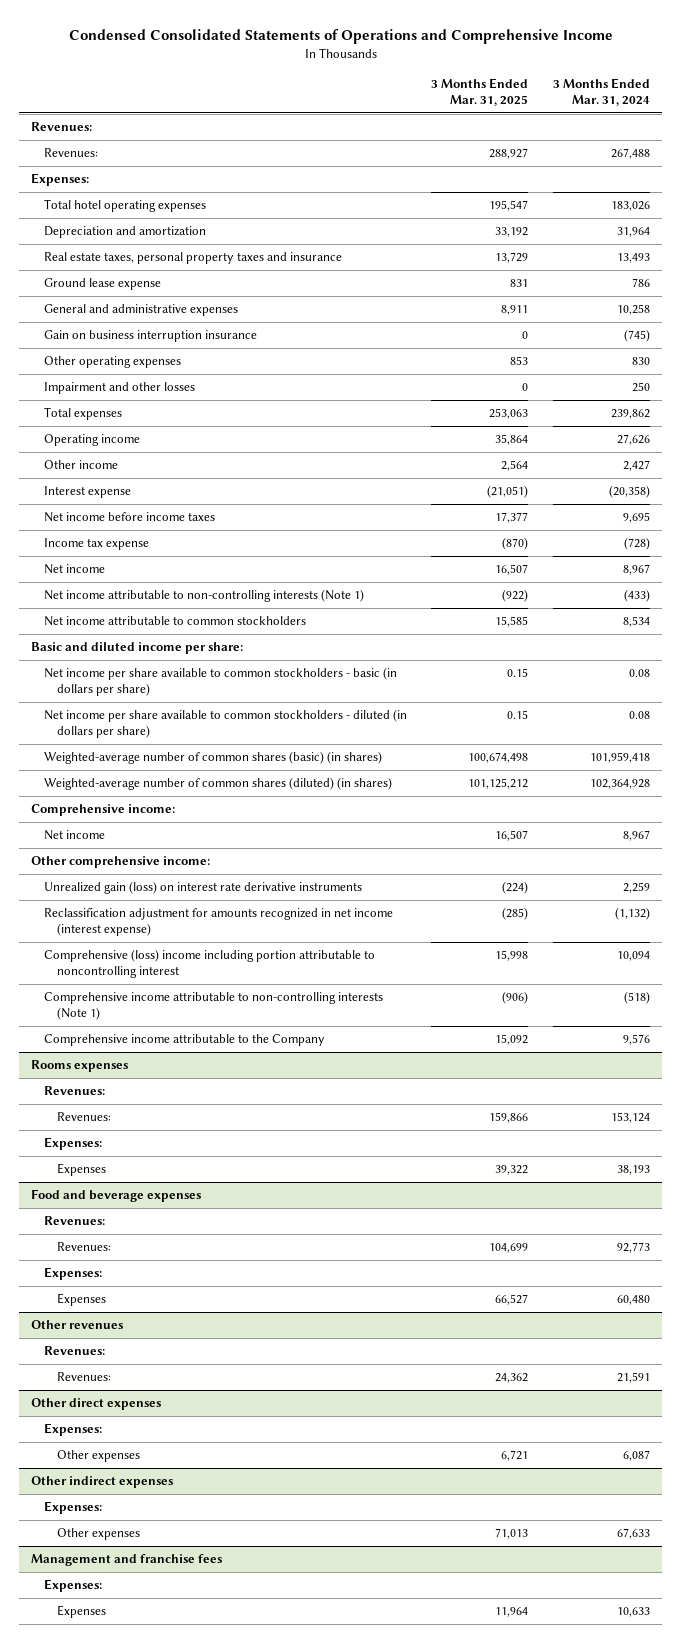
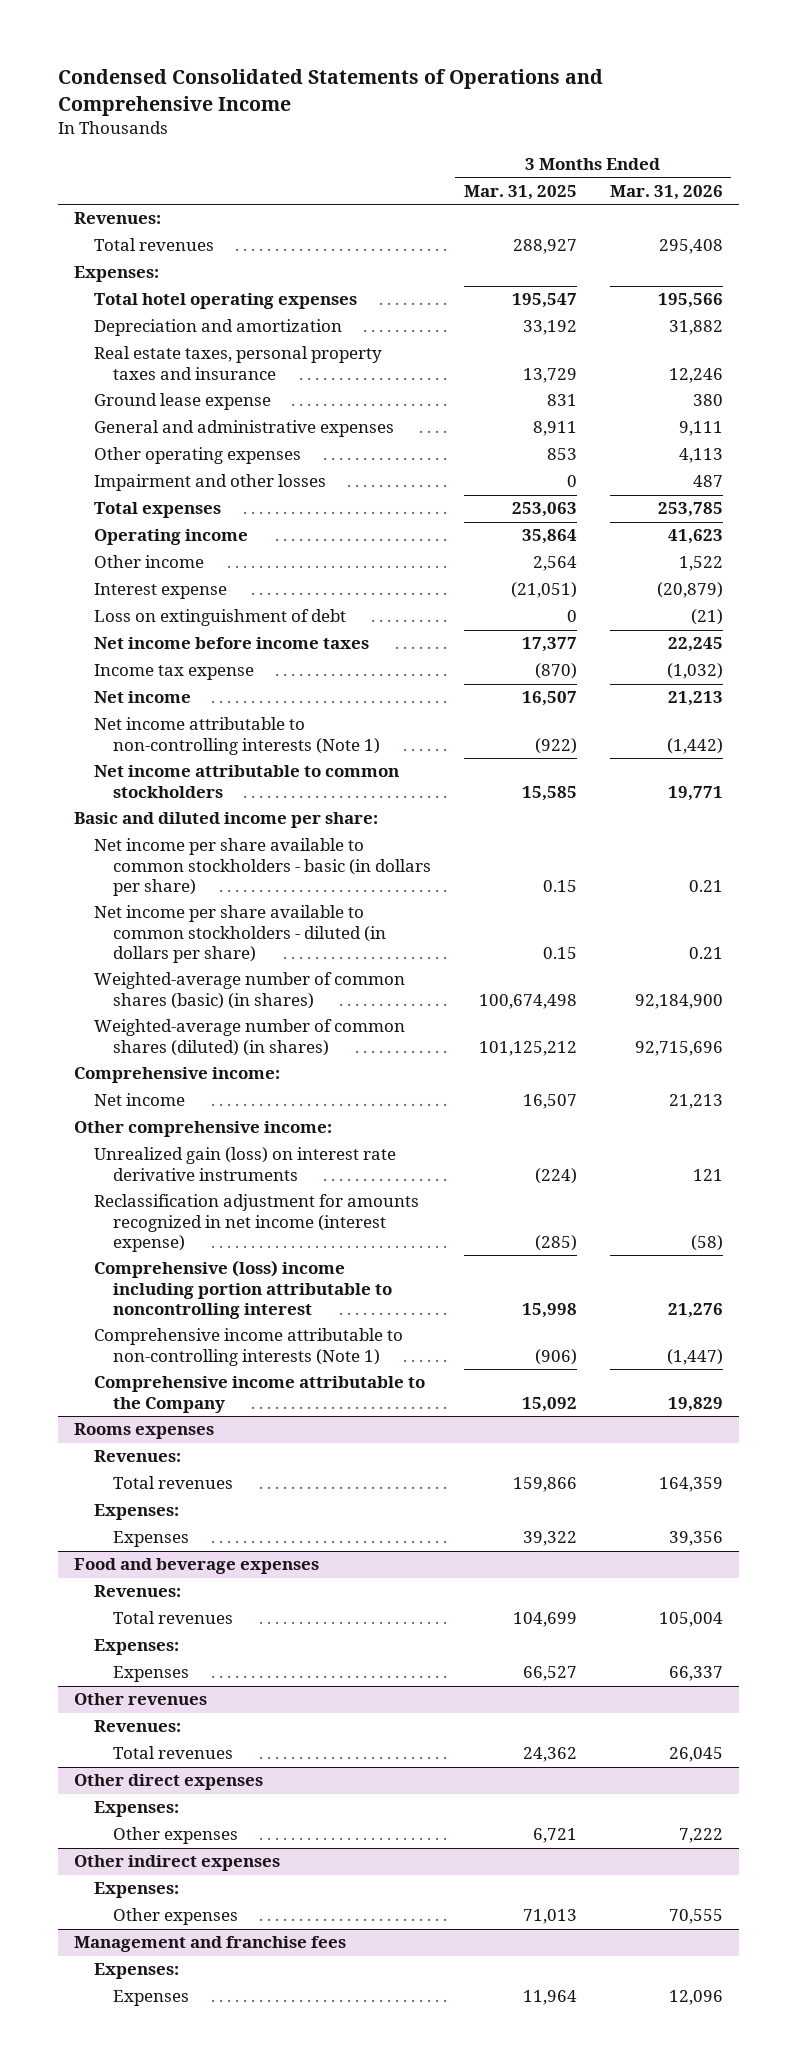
[552,78,650,106] 3 Months Ended Mar. 31, 2024 -> none
none -> [609,185,723,201] Mar. 31, 2026
[44,148,99,158] Revenues: -> [93,238,214,252] Total revenues
[44,330,258,343] Gain on business interruption insurance -> none
none -> [93,609,346,627] Loss on extinguishment of debt
[56,1112,111,1122] Revenues: -> [112,1476,233,1490] Total revenues
[56,1242,111,1252] Revenues: -> [112,1611,233,1625] Total revenues
[56,1372,111,1382] Revenues: -> [112,1746,233,1760] Total revenues

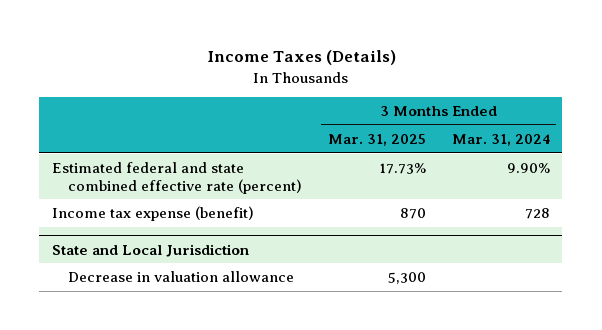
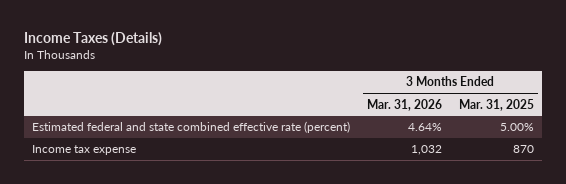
[451,133,550,146] Mar. 31, 2024 -> none
none -> [367,98,443,111] Mar. 31, 2026
[52,243,250,257] State and Local Jurisdiction -> none
[68,270,295,282] Decrease in valuation allowance -> none
[378,162,426,174] 17.73% -> [499,123,534,132] 5.00%
[52,205,255,221] Income tax expense (benefit) -> [32,145,137,156] Income tax expense

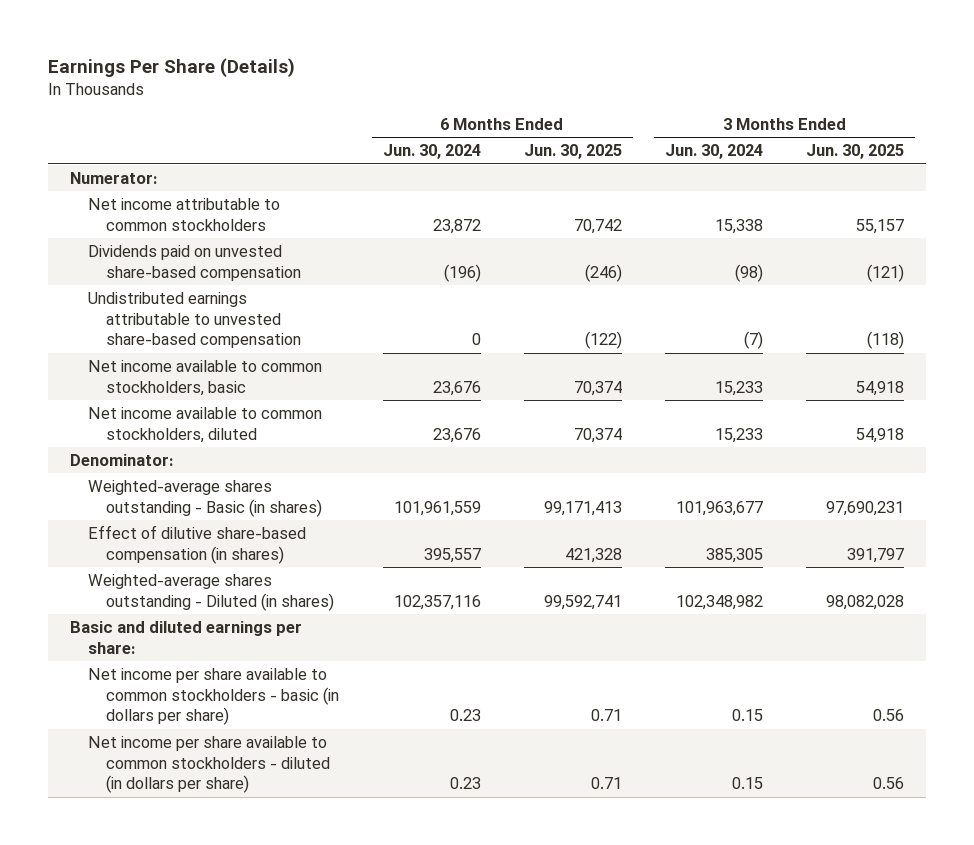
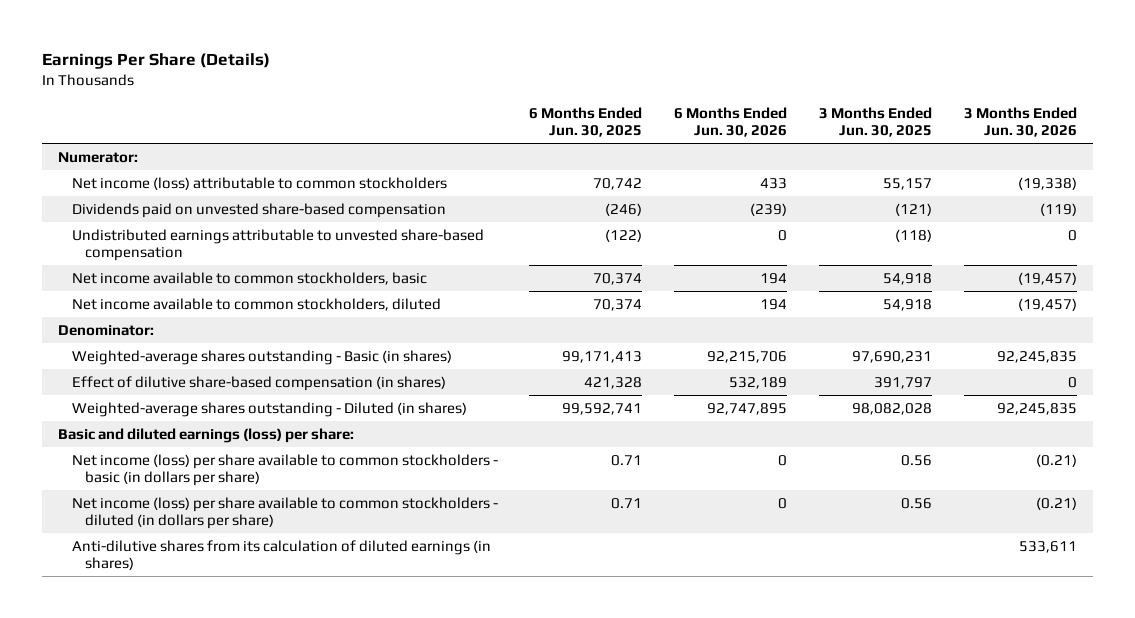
[382,144,481,160] Jun. 30, 2024 -> none
[665,144,764,160] Jun. 30, 2024 -> none
none -> [674,106,788,137] 6 Months Ended Jun. 30, 2026
none -> [963,106,1077,137] 3 Months Ended Jun. 30, 2026
[88,197,281,231] Net income attributable to common stockholders -> [71,177,447,191] Net income (loss) attributable to common stockholders
[69,620,302,654] Basic and diluted earnings per share: -> [58,428,355,444] Basic and diluted earnings (loss) per share:
[88,667,340,726] Net income per share available to common stockholders - basic (in dollars per share) -> [71,454,498,486] Net income (loss) per share available to common stockholders - basic (in dollars per share)
[88,735,331,794] Net income per share available to common stockholders - diluted (in dollars per share) -> [71,497,498,529] Net income (loss) per share available to common stockholders - diluted (in dollars per share)
none -> [71,540,491,570] Anti-dilutive shares from its calculation of diluted earnings (in shares)

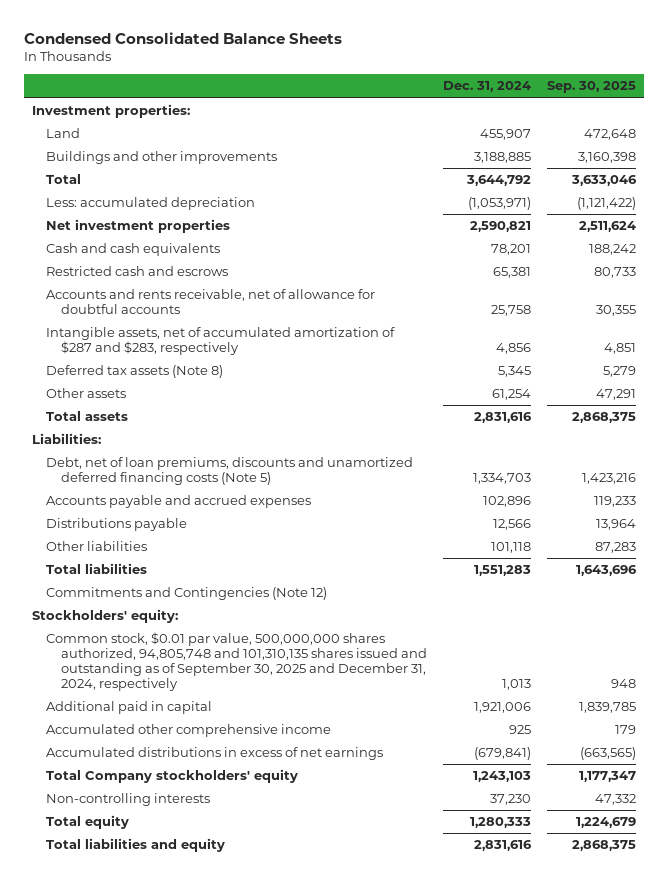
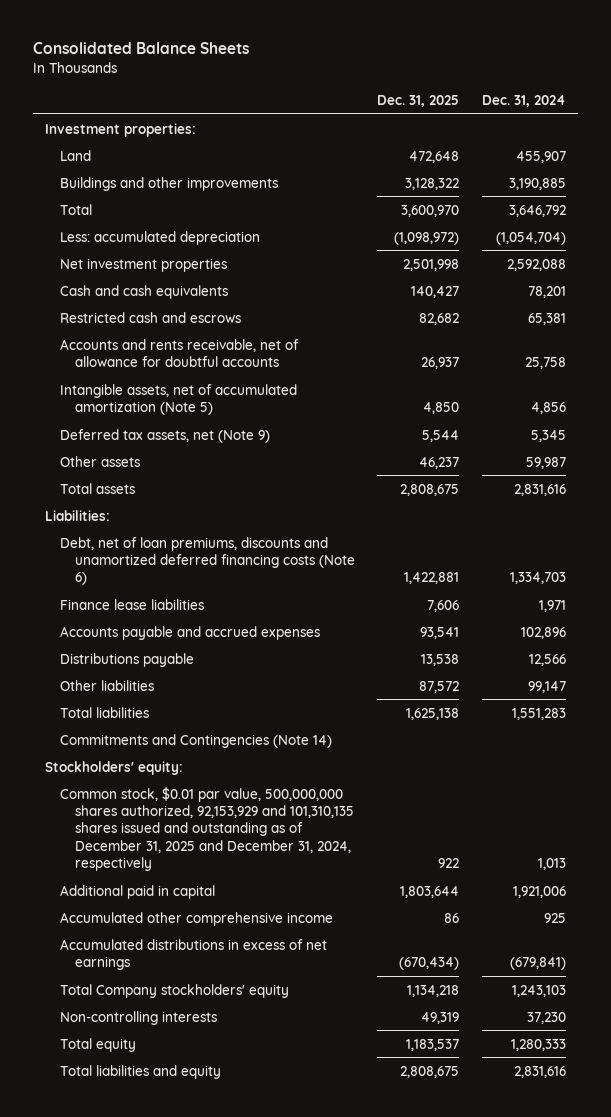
[24,32,343,45] Condensed Consolidated Balance Sheets -> [33,42,250,55] Consolidated Balance Sheets
[547,81,637,94] Sep. 30, 2025 -> none
none -> [377,95,460,108] Dec. 31, 2025
[473,152,531,164] 3,188,885 -> [509,177,567,190] 3,190,885
[465,175,531,187] 3,644,792 -> [509,204,567,217] 3,646,792
[467,197,531,211] (1,053,971) -> [496,231,567,245] (1,054,704)
[469,221,531,233] 2,590,821 -> [507,258,567,271] 2,592,088
[46,327,396,356] Intangible assets, net of accumulated amortization of $287 and $283, respectively -> [59,383,297,415] Intangible assets, net of accumulated amortization (Note 5)
[46,365,224,379] Deferred tax assets (Note 8) -> [59,428,270,443] Deferred tax assets, net (Note 9)
[491,389,531,401] 61,254 -> [526,456,567,469] 59,987
[46,457,414,486] Debt, net of loan premiums, discounts and unamortized deferred financing costs (Note 5) -> [59,536,355,586] Debt, net of loan premiums, discounts and unamortized deferred financing costs (Note 6)
none -> [59,598,204,610] Finance lease liabilities
[490,542,531,554] 101,118 -> [528,680,567,693] 99,147
[46,587,328,601] Commitments and Contingencies (Note 12) -> [59,733,332,748] Commitments and Contingencies (Note 14)
[46,632,427,692] Common stock, $0.01 par value, 500,000,000 shares authorized, 94,805,748 and 101,310,135 shares issued and outstanding as of September 30, 2025 and December 31, 2024, respectively -> [59,786,354,872] Common stock, $0.01 par value, 500,000,000 shares authorized, 92,153,929 and 101,310,135 shares issued and outstanding as of December 31, 2025 and December 31, 2024, respectively

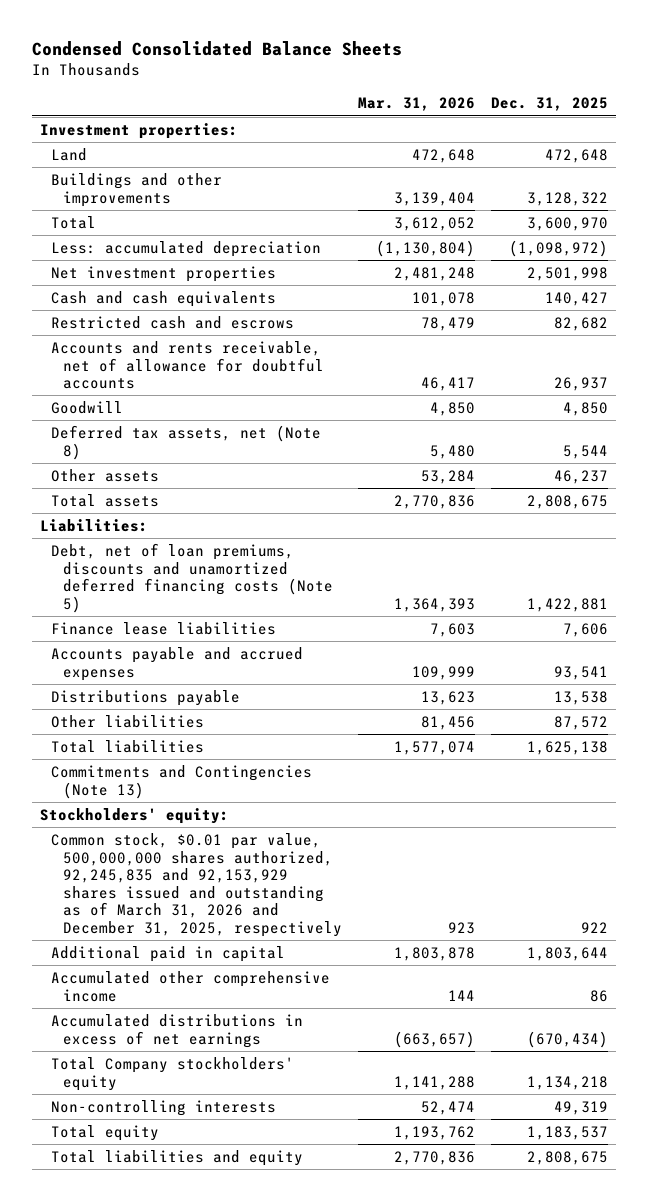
[33,42,250,55] Consolidated Balance Sheets -> [31,41,402,57] Condensed Consolidated Balance Sheets
[482,95,567,108] Dec. 31, 2024 -> none
none -> [358,97,476,112] Mar. 31, 2026
[59,383,297,415] Intangible assets, net of accumulated amortization (Note 5) -> [51,400,124,414] Goodwill
[59,428,270,443] Deferred tax assets, net (Note 9) -> [51,424,322,460] Deferred tax assets, net (Note 8)
[59,536,355,586] Debt, net of loan premiums, discounts and unamortized deferred financing costs (Note 6) -> [51,542,333,613] Debt, net of loan premiums, discounts and unamortized deferred financing costs (Note 5)
[59,733,332,748] Commitments and Contingencies (Note 14) -> [51,764,313,799] Commitments and Contingencies (Note 13)
[59,786,354,872] Common stock, $0.01 par value, 500,000,000 shares authorized, 92,153,929 and 101,310,135 shares issued and outstanding as of December 31, 2025 and December 31, 2024, respectively -> [51,832,342,937] Common stock, $0.01 par value, 500,000,000 shares authorized, 92,245,835 and 92,153,929 shares issued and outstanding as of March 31, 2026 and December 31, 2025, respectively

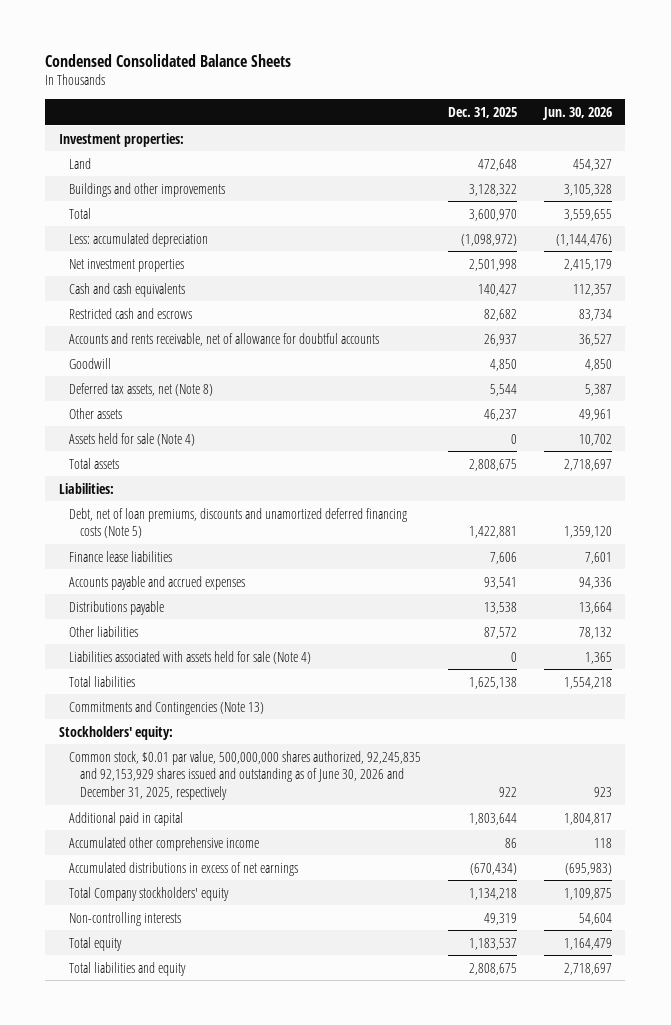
[358,97,476,112] Mar. 31, 2026 -> none
none -> [542,107,613,121] Jun. 30, 2026
none -> [69,432,196,446] Assets held for sale (Note 4)
none -> [69,650,312,664] Liabilities associated with assets held for sale (Note 4)
[51,832,342,937] Common stock, $0.01 par value, 500,000,000 shares authorized, 92,245,835 and 92,153,929 shares issued and outstanding as of March 31, 2026 and December 31, 2025, respectively -> [69,750,422,801] Common stock, $0.01 par value, 500,000,000 shares authorized, 92,245,835 and 92,153,929 shares issued and outstanding as of June 30, 2026 and December 31, 2025, respectively

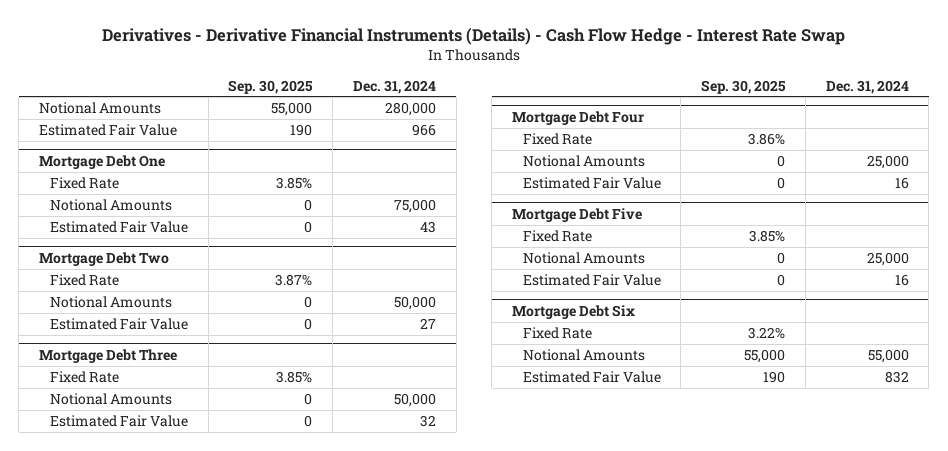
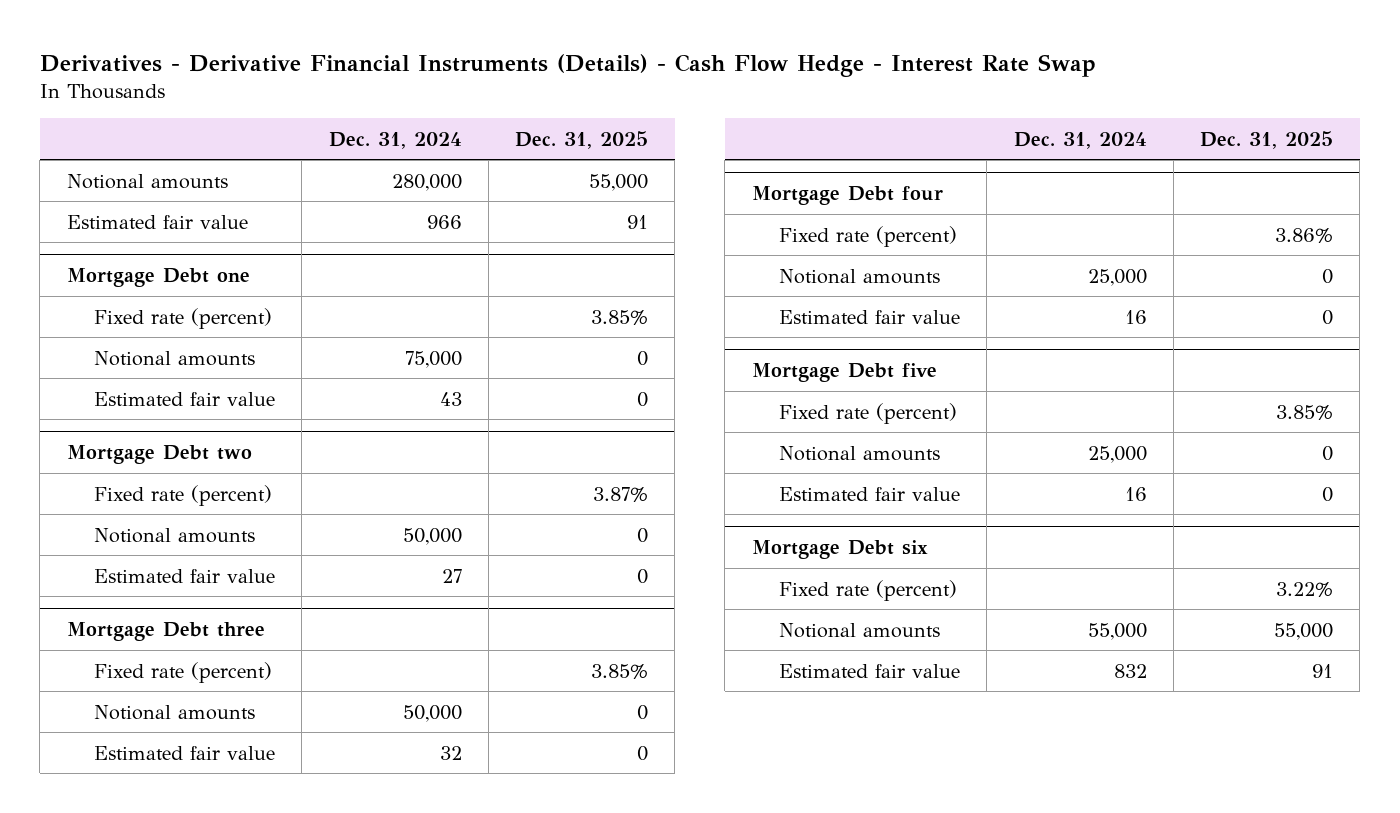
[228,79,314,94] Sep. 30, 2025 -> none
none -> [515,130,649,149] Dec. 31, 2025
[39,102,162,115] Notional Amounts -> [66,173,228,189] Notional amounts
[39,124,178,137] Estimated Fair Value -> [66,214,248,229] Estimated fair value
[39,154,166,169] Mortgage Debt One -> [66,268,250,288] Mortgage Debt one
[49,177,119,190] Fixed Rate -> [94,307,273,329] Fixed rate (percent)
[49,199,172,212] Notional Amounts -> [94,350,256,366] Notional amounts
[49,221,188,234] Estimated Fair Value -> [94,391,276,406] Estimated fair value
[39,251,170,266] Mortgage Debt Two -> [66,445,252,465] Mortgage Debt two
[49,274,119,287] Fixed Rate -> [94,484,273,506] Fixed rate (percent)
[49,296,172,309] Notional Amounts -> [94,527,256,543] Notional amounts
[49,318,188,331] Estimated Fair Value -> [94,568,276,583] Estimated fair value
[39,348,178,363] Mortgage Debt Three -> [66,622,265,642] Mortgage Debt three
[49,371,119,384] Fixed Rate -> [94,661,273,683] Fixed rate (percent)
[49,393,172,406] Notional Amounts -> [94,704,256,720] Notional amounts
[49,415,188,428] Estimated Fair Value -> [94,745,276,760] Estimated fair value
[511,110,644,125] Mortgage Debt Four -> [751,186,943,206] Mortgage Debt four
[522,133,592,146] Fixed Rate -> [779,225,958,247] Fixed rate (percent)
[522,155,645,168] Notional Amounts -> [779,268,941,284] Notional amounts
[522,177,661,190] Estimated Fair Value -> [779,309,961,324] Estimated fair value
[511,207,642,222] Mortgage Debt Five -> [751,363,937,383] Mortgage Debt five
[522,230,592,243] Fixed Rate -> [779,402,958,424] Fixed rate (percent)
[522,252,645,265] Notional Amounts -> [779,445,941,461] Notional amounts
[522,274,661,287] Estimated Fair Value -> [779,486,961,501] Estimated fair value
[511,304,635,319] Mortgage Debt Six -> [751,540,928,560] Mortgage Debt six
[522,327,592,340] Fixed Rate -> [779,579,958,601] Fixed rate (percent)
[522,349,645,362] Notional Amounts -> [779,622,941,638] Notional amounts
[522,371,661,384] Estimated Fair Value -> [779,663,961,678] Estimated fair value

